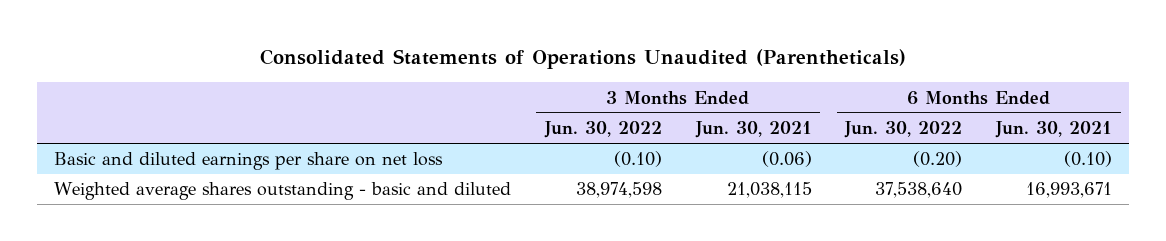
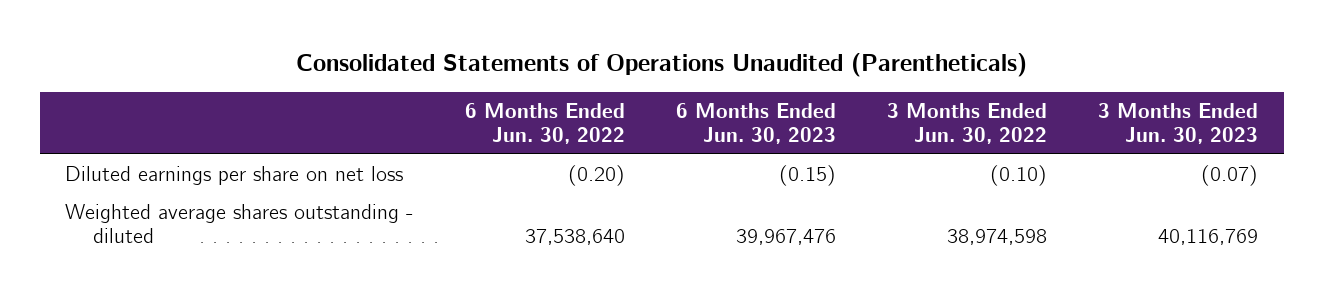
[694,121,812,139] Jun. 30, 2021 -> none
[995,121,1113,139] Jun. 30, 2021 -> none
none -> [675,103,836,144] 6 Months Ended Jun. 30, 2023
none -> [1098,103,1259,144] 3 Months Ended Jun. 30, 2023
[53,152,443,171] Basic and diluted earnings per share on net loss -> [65,166,404,186] Diluted earnings per share on net loss
[53,182,511,201] Weighted average shares outstanding - basic and diluted -> [65,204,414,243] Weighted average shares outstanding - diluted

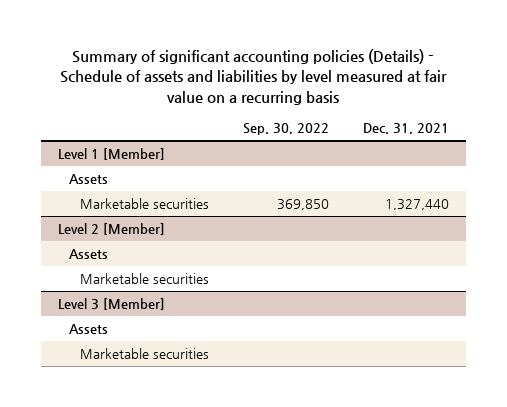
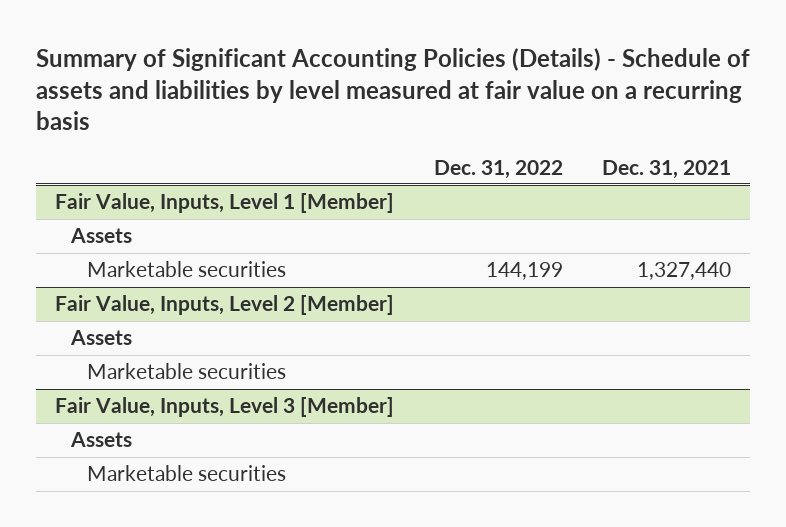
[60,48,448,105] Summary of significant accounting policies (Details) - Schedule of assets and liabilities by level measured at fair value on a recurring basis -> [35,48,750,131] Summary of Significant Accounting Policies (Details) - Schedule of assets and liabilities by level measured at fair value on a recurring basis
[243,123,330,136] Sep. 30, 2022 -> none
none -> [433,159,563,179] Dec. 31, 2022
[57,148,165,161] Level 1 [Member] -> [55,193,395,214] Fair Value, Inputs, Level 1 [Member]
[57,223,165,236] Level 2 [Member] -> [55,295,395,316] Fair Value, Inputs, Level 2 [Member]
[57,298,165,311] Level 3 [Member] -> [55,397,395,418] Fair Value, Inputs, Level 3 [Member]

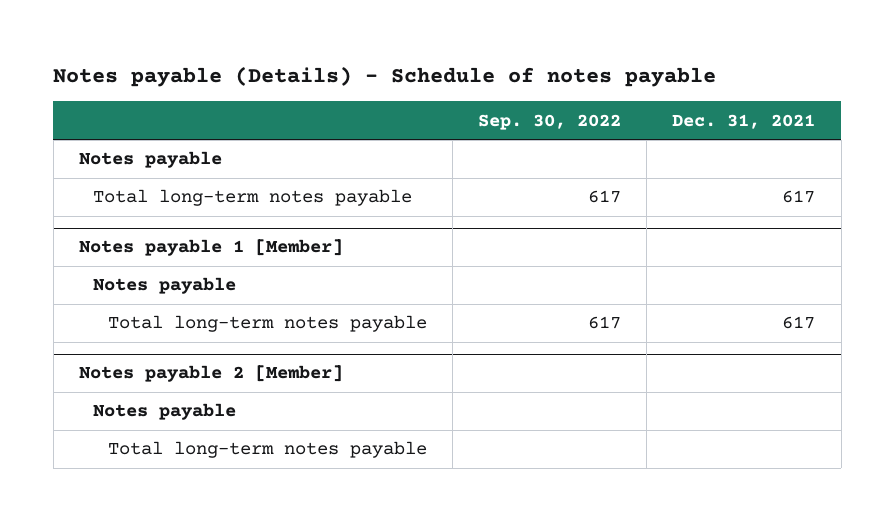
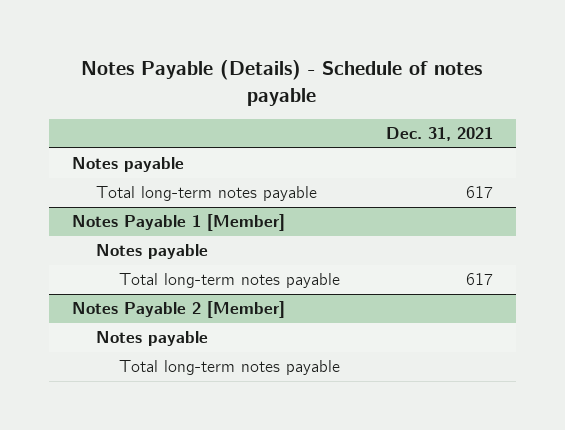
[53,66,717,88] Notes payable (Details) - Schedule of notes payable -> [81,60,483,106] Notes Payable (Details) - Schedule of notes payable
[478,113,622,130] Sep. 30, 2022 -> none
[78,239,343,257] Notes payable 1 [Member] -> [72,214,286,232] Notes Payable 1 [Member]
[78,365,343,383] Notes payable 2 [Member] -> [72,301,286,319] Notes Payable 2 [Member]

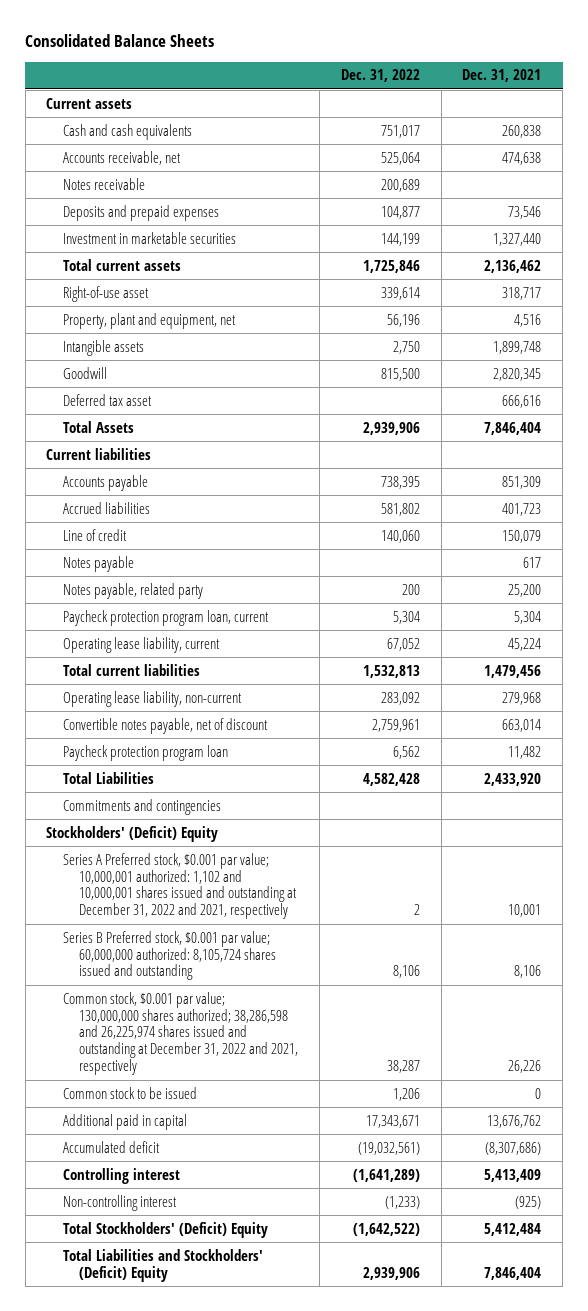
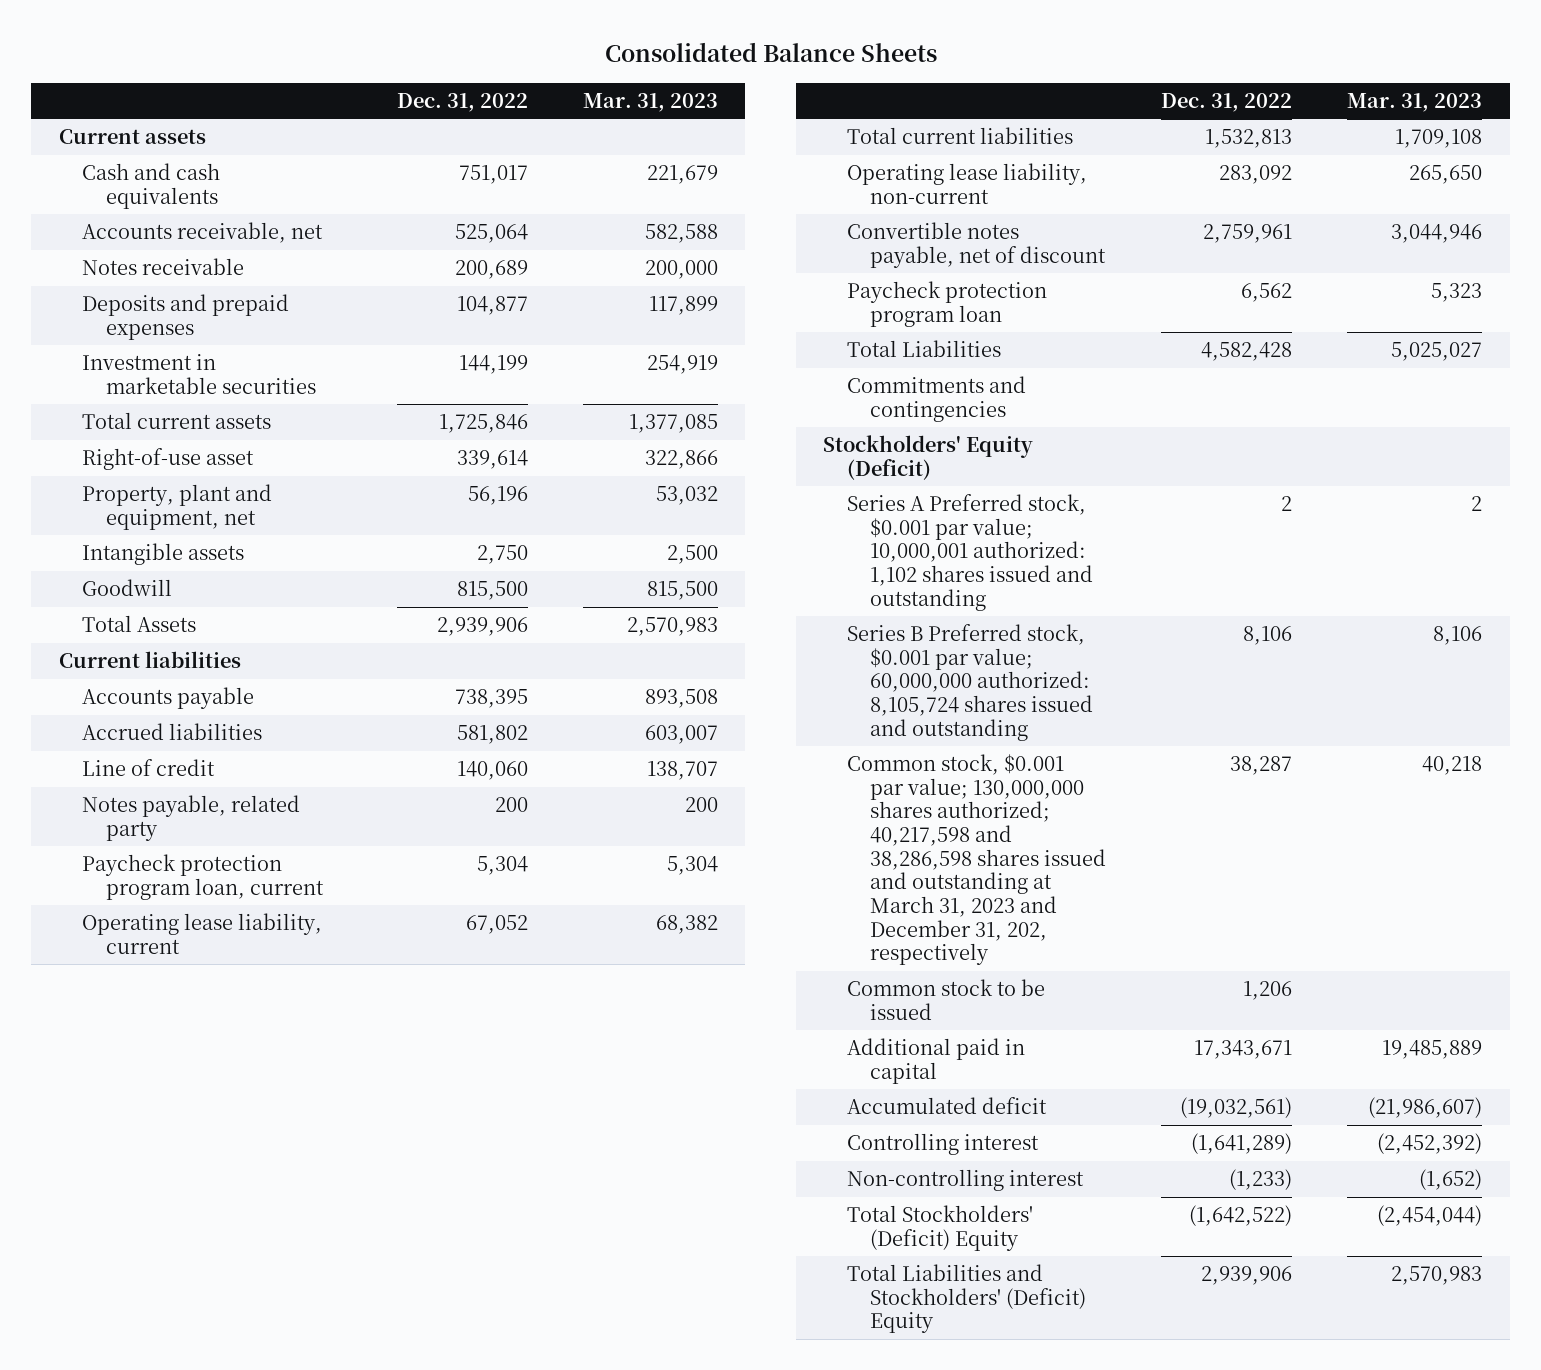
[462,69,542,83] Dec. 31, 2021 -> none
none -> [582,92,718,112] Mar. 31, 2023
[62,393,152,406] Deferred tax asset -> none
[62,555,134,572] Notes payable -> none
[46,825,219,842] Stockholders' (Deficit) Equity -> [823,435,1034,480] Stockholders' Equity (Deficit)
[62,852,298,920] Series A Preferred stock, $0.001 par value; 10,000,001 authorized: 1,102 and 10,000,001 shares issued and outstanding at December 31, 2022 and 2021, respectively -> [846,494,1094,611] Series A Preferred stock, $0.001 par value; 10,000,001 authorized: 1,102 shares issued and outstanding
[62,991,299,1076] Common stock, $0.001 par value; 130,000,000 shares authorized; 38,286,598 and 26,225,974 shares issued and outstanding at December 31, 2022 and 2021, respectively -> [846,754,1107,966] Common stock, $0.001 par value; 130,000,000 shares authorized; 40,217,598 and 38,286,598 shares issued and outstanding at March 31, 2023 and December 31, 202, respectively

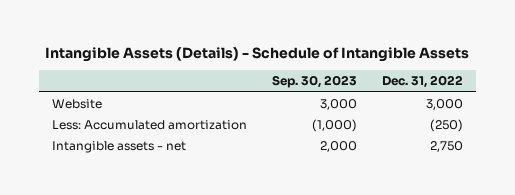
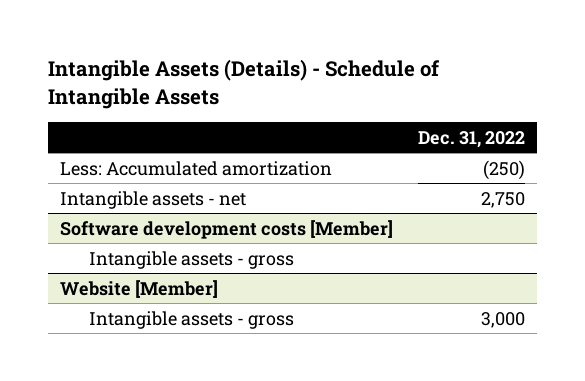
[271,75,357,89] Sep. 30, 2023 -> none
[51,99,102,110] Website -> none
none -> [60,219,394,239] Software development costs [Member]
none -> [88,250,294,269] Intangible assets - gross
none -> [60,279,219,298] Website [Member]
none -> [88,310,294,329] Intangible assets - gross

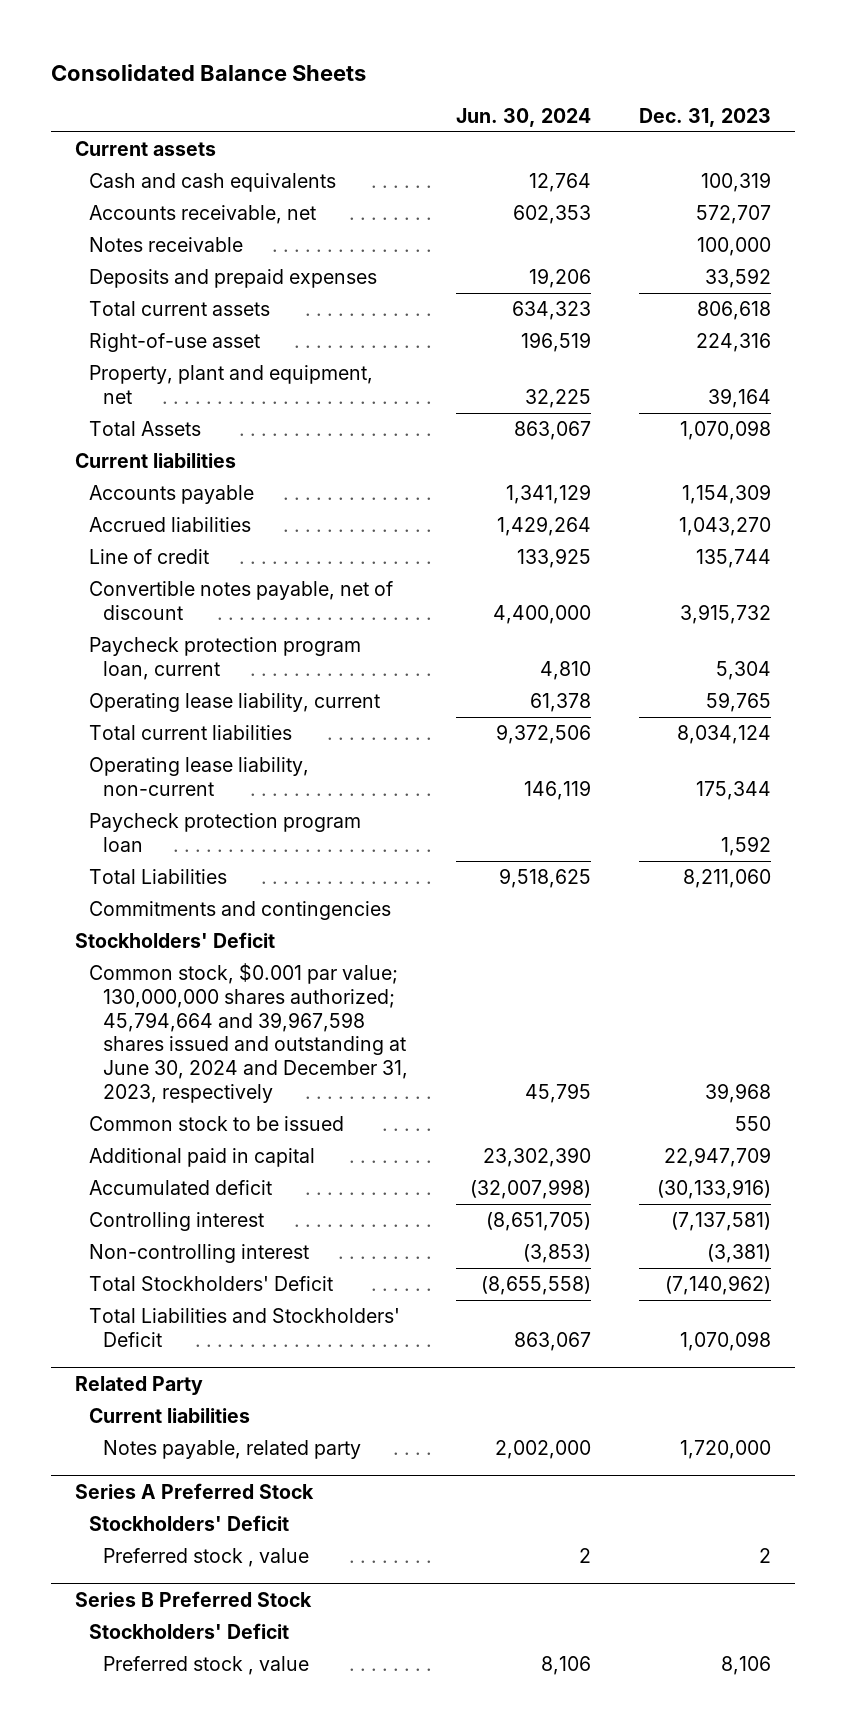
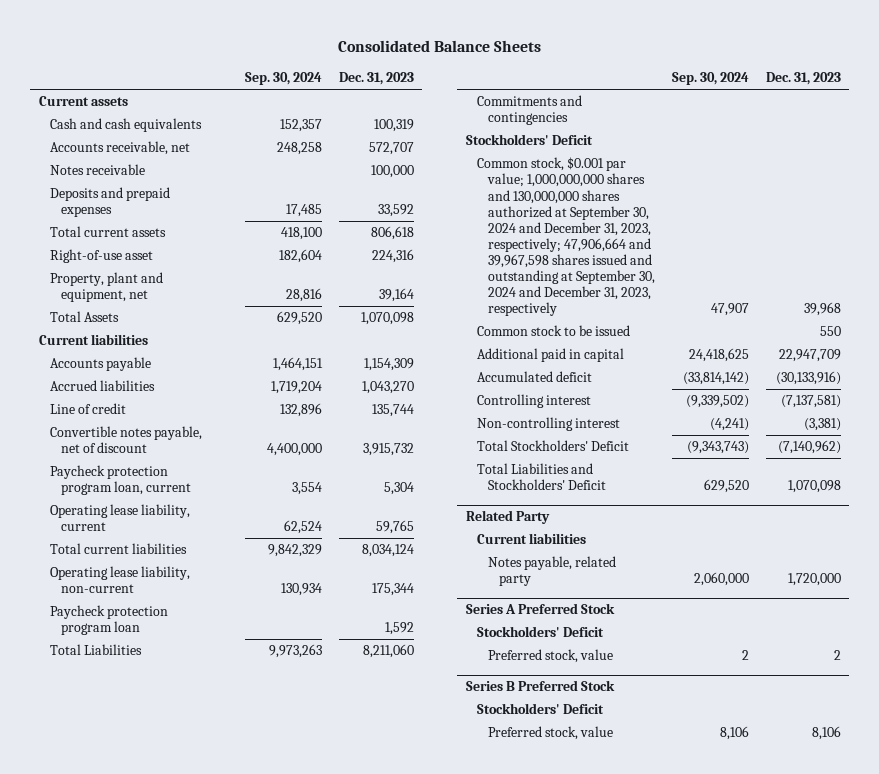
[455,107,591,127] Jun. 30, 2024 -> none
none -> [244,72,322,86] Sep. 30, 2024
[88,962,408,1104] Common stock, $0.001 par value; 130,000,000 shares authorized; 45,794,664 and 39,967,598 shares issued and outstanding at June 30, 2024 and December 31, 2023, respectively -> [476,157,656,317] Common stock, $0.001 par value; 1,000,000,000 shares and 130,000,000 shares authorized at September 30, 2024 and December 31, 2023, respectively; 47,906,664 and 39,967,598 shares issued and outstanding at September 30, 2024 and December 31, 2023, respectively
[102,1547,309,1567] Preferred stock , value -> [488,649,614,664] Preferred stock, value
[102,1655,309,1675] Preferred stock , value -> [488,726,614,741] Preferred stock, value

